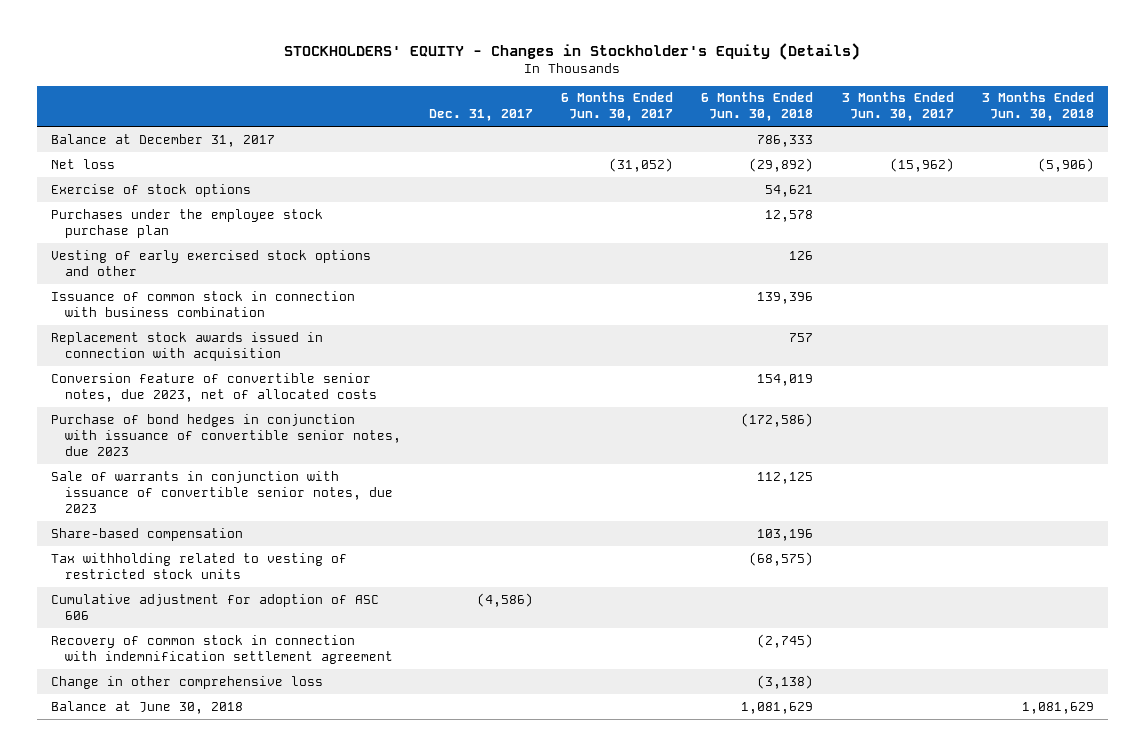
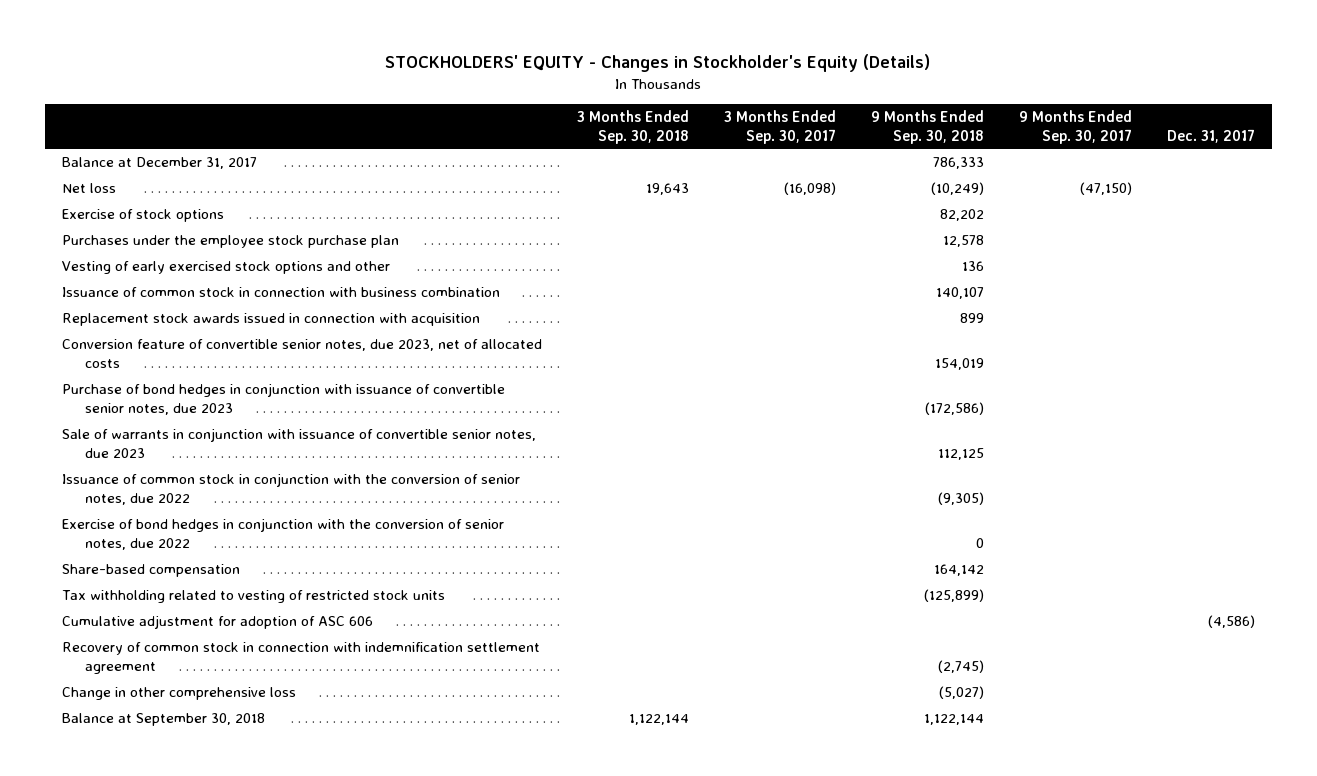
[561,92,674,122] 6 Months Ended Jun. 30, 2017 -> none
[701,92,814,122] 6 Months Ended Jun. 30, 2018 -> none
[841,92,954,122] 3 Months Ended Jun. 30, 2017 -> none
[981,92,1094,122] 3 Months Ended Jun. 30, 2018 -> none
none -> [577,109,690,144] 3 Months Ended Sep. 30, 2018
none -> [724,109,837,144] 3 Months Ended Sep. 30, 2017
none -> [870,109,984,144] 9 Months Ended Sep. 30, 2018
none -> [1018,109,1132,144] 9 Months Ended Sep. 30, 2017
none -> [62,472,521,505] Issuance of common stock in conjunction with the conversion of senior notes, due 2022
none -> [62,517,505,550] Exercise of bond hedges in conjunction with the conversion of senior notes, due 2022
[50,700,243,714] Balance at June 30, 2018 -> [62,712,266,726] Balance at September 30, 2018

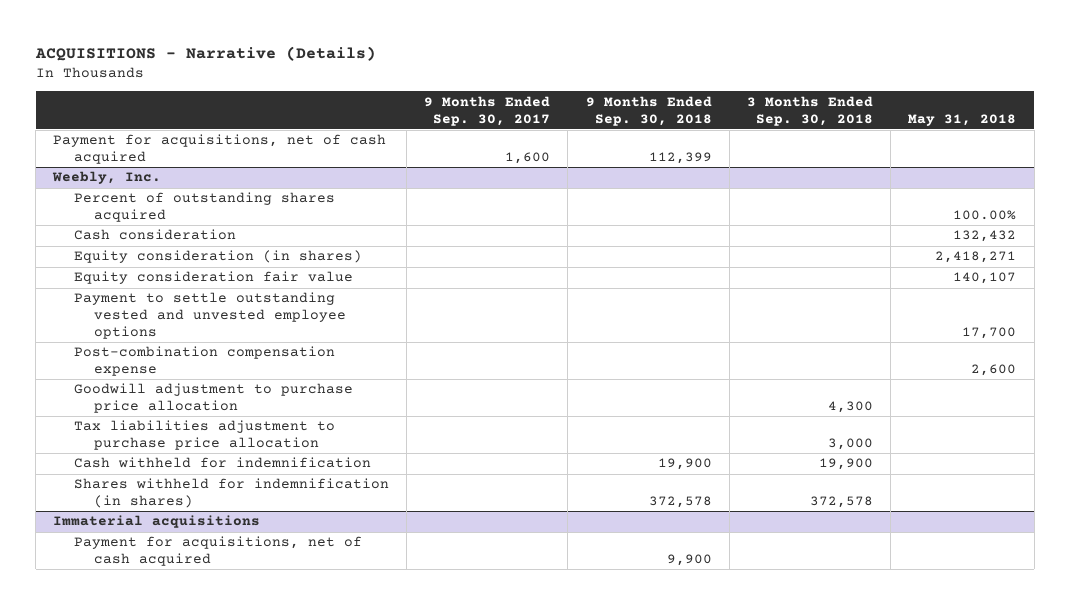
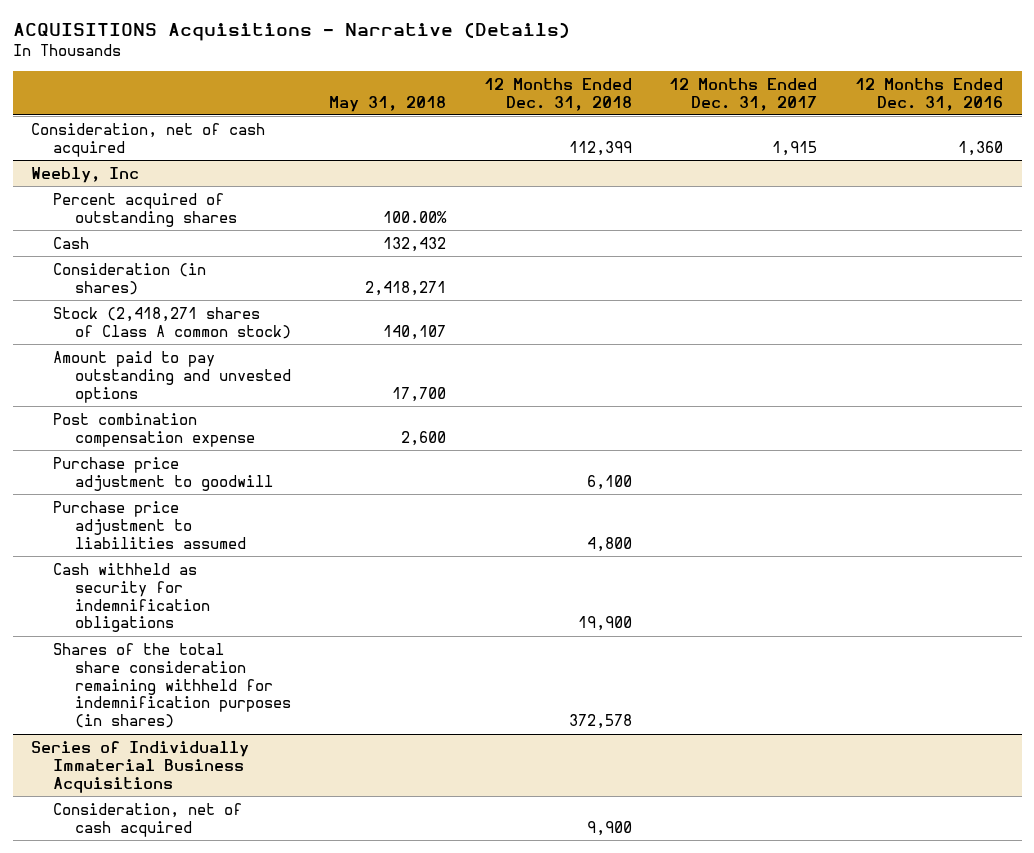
[34,45,376,61] ACQUISITIONS - Narrative (Details) -> [12,21,570,41] ACQUISITIONS Acquisitions - Narrative (Details)
[424,95,551,126] 9 Months Ended Sep. 30, 2017 -> none
[585,95,712,126] 9 Months Ended Sep. 30, 2018 -> none
[747,95,874,126] 3 Months Ended Sep. 30, 2018 -> none
none -> [483,77,632,111] 12 Months Ended Dec. 31, 2018
none -> [669,77,818,111] 12 Months Ended Dec. 31, 2017
none -> [855,77,1004,111] 12 Months Ended Dec. 31, 2016
[53,134,387,165] Payment for acquisitions, net of cash acquired -> [31,122,266,157] Consideration, net of cash acquired
[52,171,162,185] Weebly, Inc. -> [31,166,140,183] Weebly, Inc
[73,192,335,223] Percent of outstanding shares acquired -> [53,192,238,227] Percent acquired of outstanding shares
[73,229,236,241] Cash consideration -> [53,236,90,249] Cash
[73,250,362,264] Equity consideration (in shares) -> [53,262,207,295] Consideration (in shares)
[73,271,353,285] Equity consideration fair value -> [53,306,292,339] Stock (2,418,271 shares of Class A common stock)
[73,292,347,340] Payment to settle outstanding vested and unvested employee options -> [53,350,292,403] Amount paid to pay outstanding and unvested options
[73,346,335,377] Post-combination compensation expense -> [53,412,256,447] Post combination compensation expense
[73,383,353,414] Goodwill adjustment to purchase price allocation -> [53,456,274,491] Purchase price adjustment to goodwill
[73,420,335,451] Tax liabilities adjustment to purchase price allocation -> [53,500,247,549] Purchase price adjustment to liabilities assumed
[73,457,371,469] Cash withheld for indemnification -> [53,562,211,633] Cash withheld as security for indemnification obligations
[73,478,389,509] Shares withheld for indemnification (in shares) -> [53,642,292,729] Shares of the total share consideration remaining withheld for indemnification purposes (in shares)
[53,515,261,529] Immaterial acquisitions -> [31,740,250,793] Series of Individually Immaterial Business Acquisitions
[73,536,362,567] Payment for acquisitions, net of cash acquired -> [53,802,243,837] Consideration, net of cash acquired

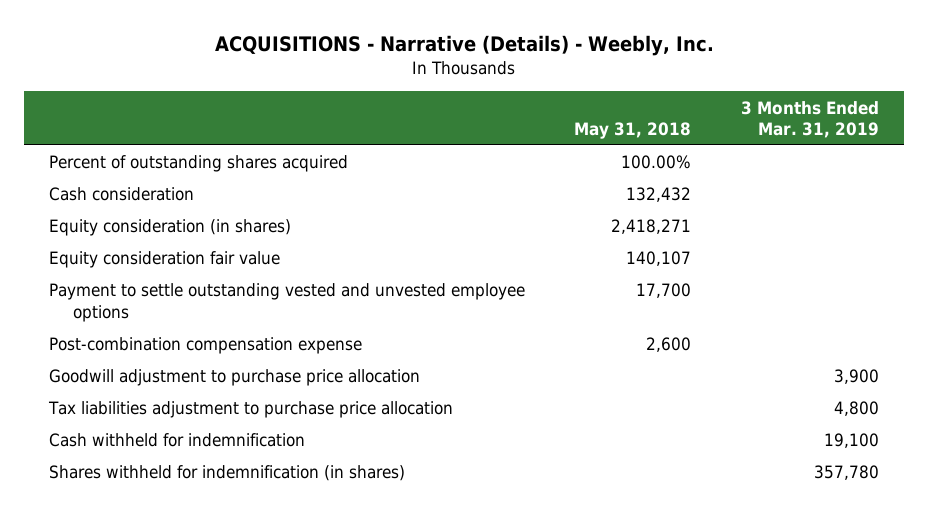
[12,21,570,41] ACQUISITIONS Acquisitions - Narrative (Details) -> [214,34,714,56] ACQUISITIONS - Narrative (Details) - Weebly, Inc.
[483,77,632,111] 12 Months Ended Dec. 31, 2018 -> none
[669,77,818,111] 12 Months Ended Dec. 31, 2017 -> none
[855,77,1004,111] 12 Months Ended Dec. 31, 2016 -> none
none -> [740,100,879,139] 3 Months Ended Mar. 31, 2019
[31,122,266,157] Consideration, net of cash acquired -> none
[31,166,140,183] Weebly, Inc -> none
[53,192,238,227] Percent acquired of outstanding shares -> none
[53,236,90,249] Cash -> none
[53,262,207,295] Consideration (in shares) -> none
[53,306,292,339] Stock (2,418,271 shares of Class A common stock) -> none
[53,350,292,403] Amount paid to pay outstanding and unvested options -> none
[53,412,256,447] Post combination compensation expense -> none
[53,456,274,491] Purchase price adjustment to goodwill -> none
[53,500,247,549] Purchase price adjustment to liabilities assumed -> none
[53,562,211,633] Cash withheld as security for indemnification obligations -> none
[53,642,292,729] Shares of the total share consideration remaining withheld for indemnification purposes (in shares) -> none
[31,740,250,793] Series of Individually Immaterial Business Acquisitions -> none
[53,802,243,837] Consideration, net of cash acquired -> none
none -> [48,155,348,173] Percent of outstanding shares acquired
none -> [48,187,194,202] Cash consideration
none -> [48,219,291,237] Equity consideration (in shares)
none -> [48,251,280,269] Equity consideration fair value
none -> [48,283,525,322] Payment to settle outstanding vested and unvested employee options
none -> [48,337,362,355] Post-combination compensation expense
none -> [48,369,420,387] Goodwill adjustment to purchase price allocation
none -> [47,401,453,419] Tax liabilities adjustment to purchase price allocation
none -> [48,433,305,448] Cash withheld for indemnification
none -> [48,465,405,482] Shares withheld for indemnification (in shares)

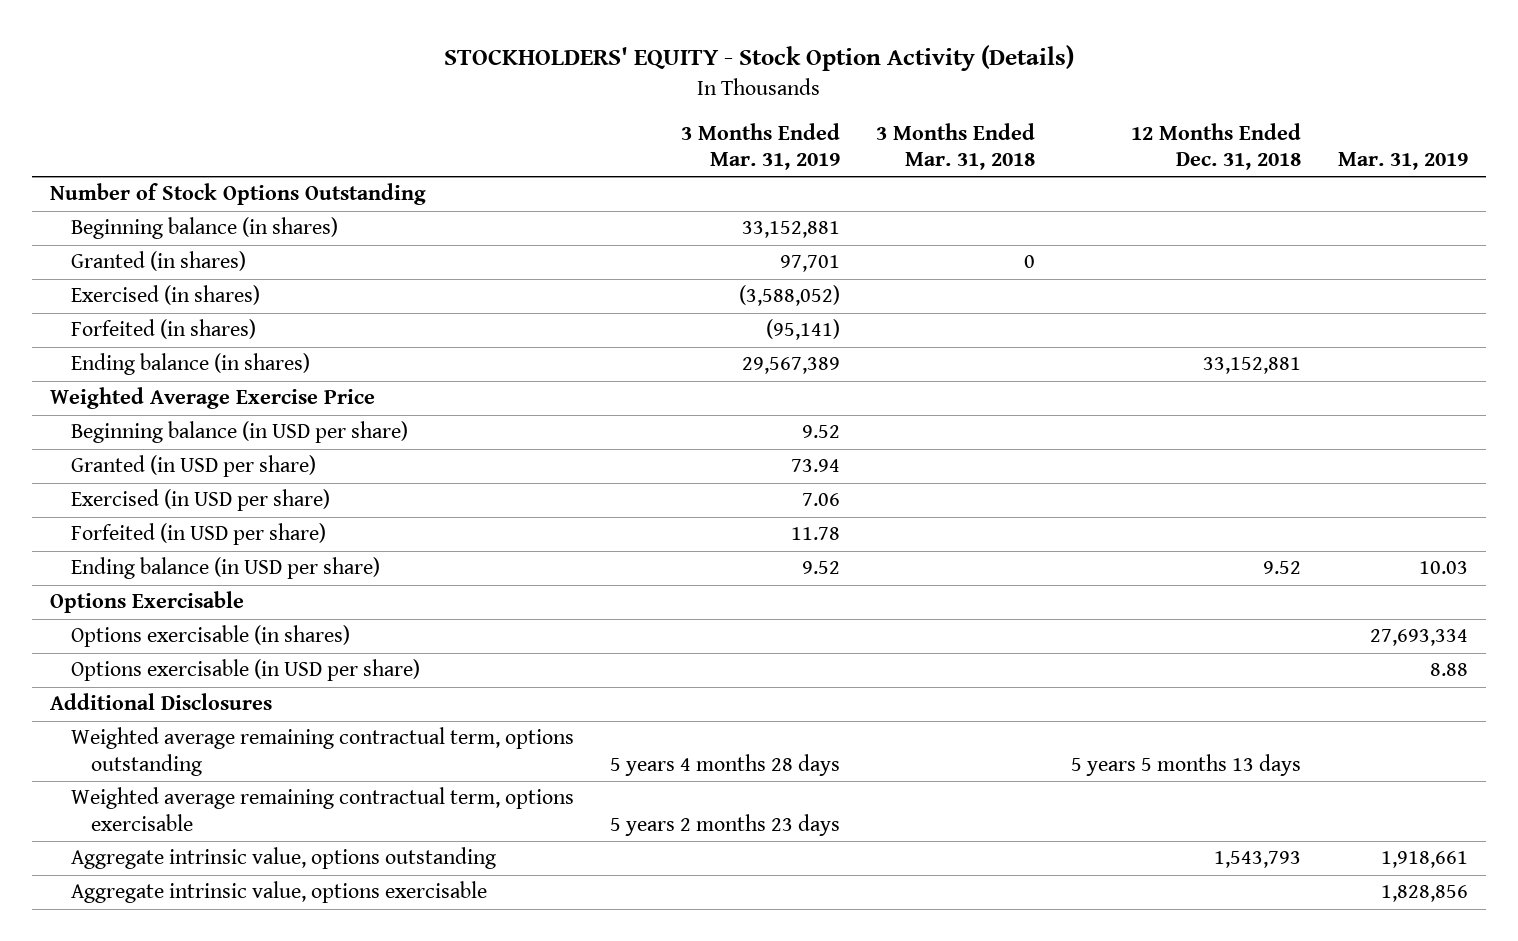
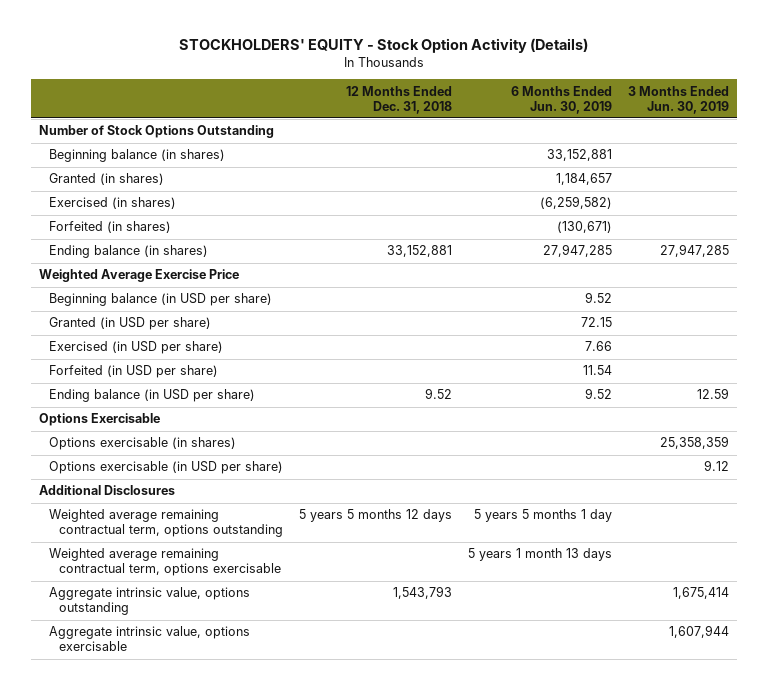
[680,122,840,171] 3 Months Ended Mar. 31, 2019 -> none
[876,122,1036,171] 3 Months Ended Mar. 31, 2018 -> none
[1337,152,1468,171] Mar. 31, 2019 -> none
none -> [511,85,613,114] 6 Months Ended Jun. 30, 2019
none -> [628,85,730,114] 3 Months Ended Jun. 30, 2019
[1071,754,1302,777] 5 years 5 months 13 days -> [299,509,453,523] 5 years 5 months 12 days

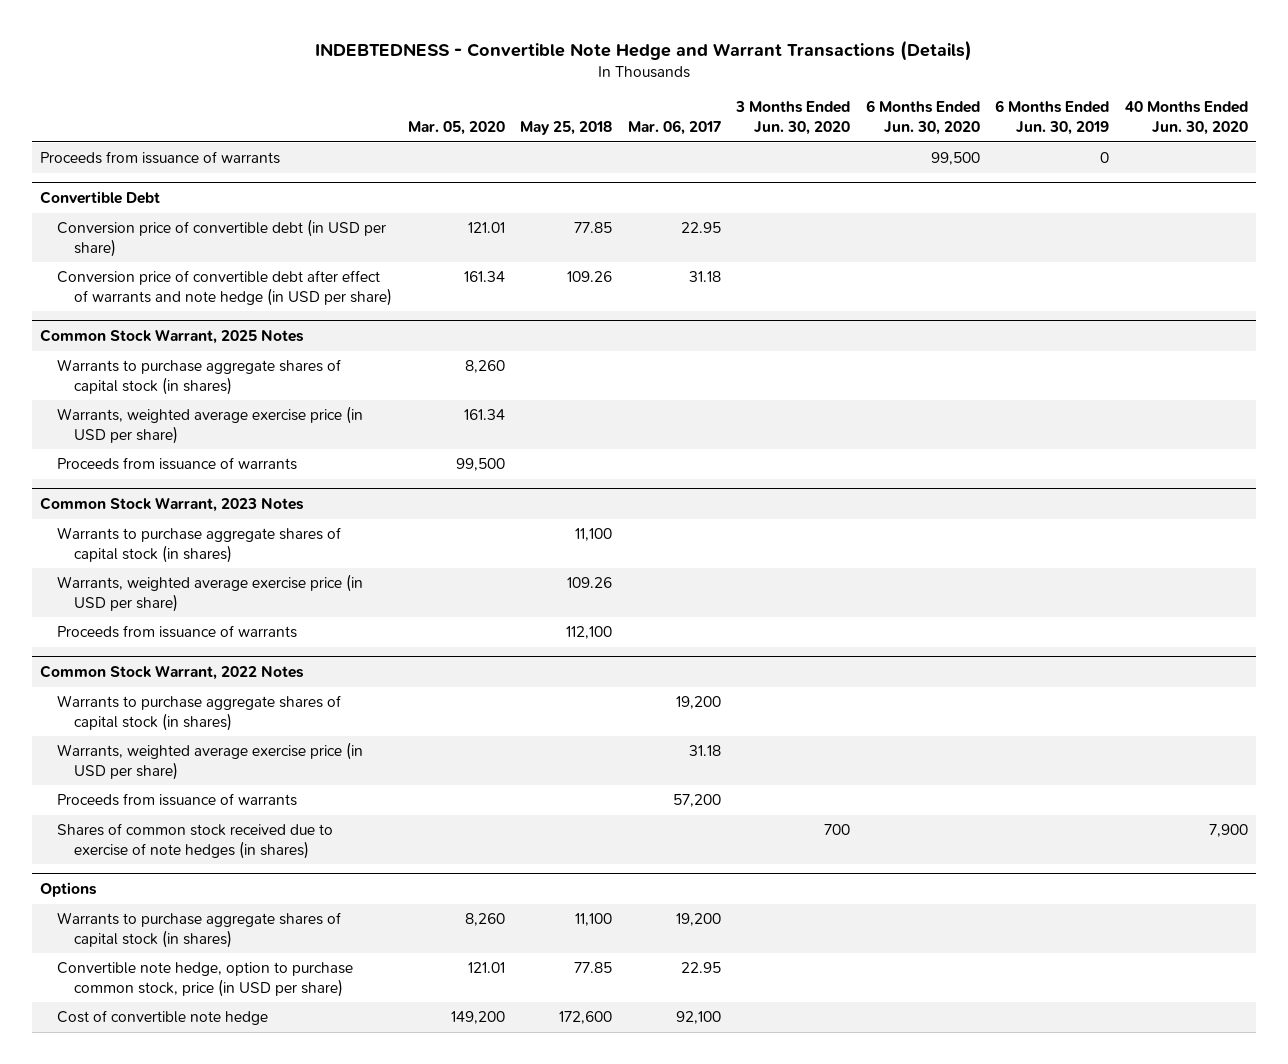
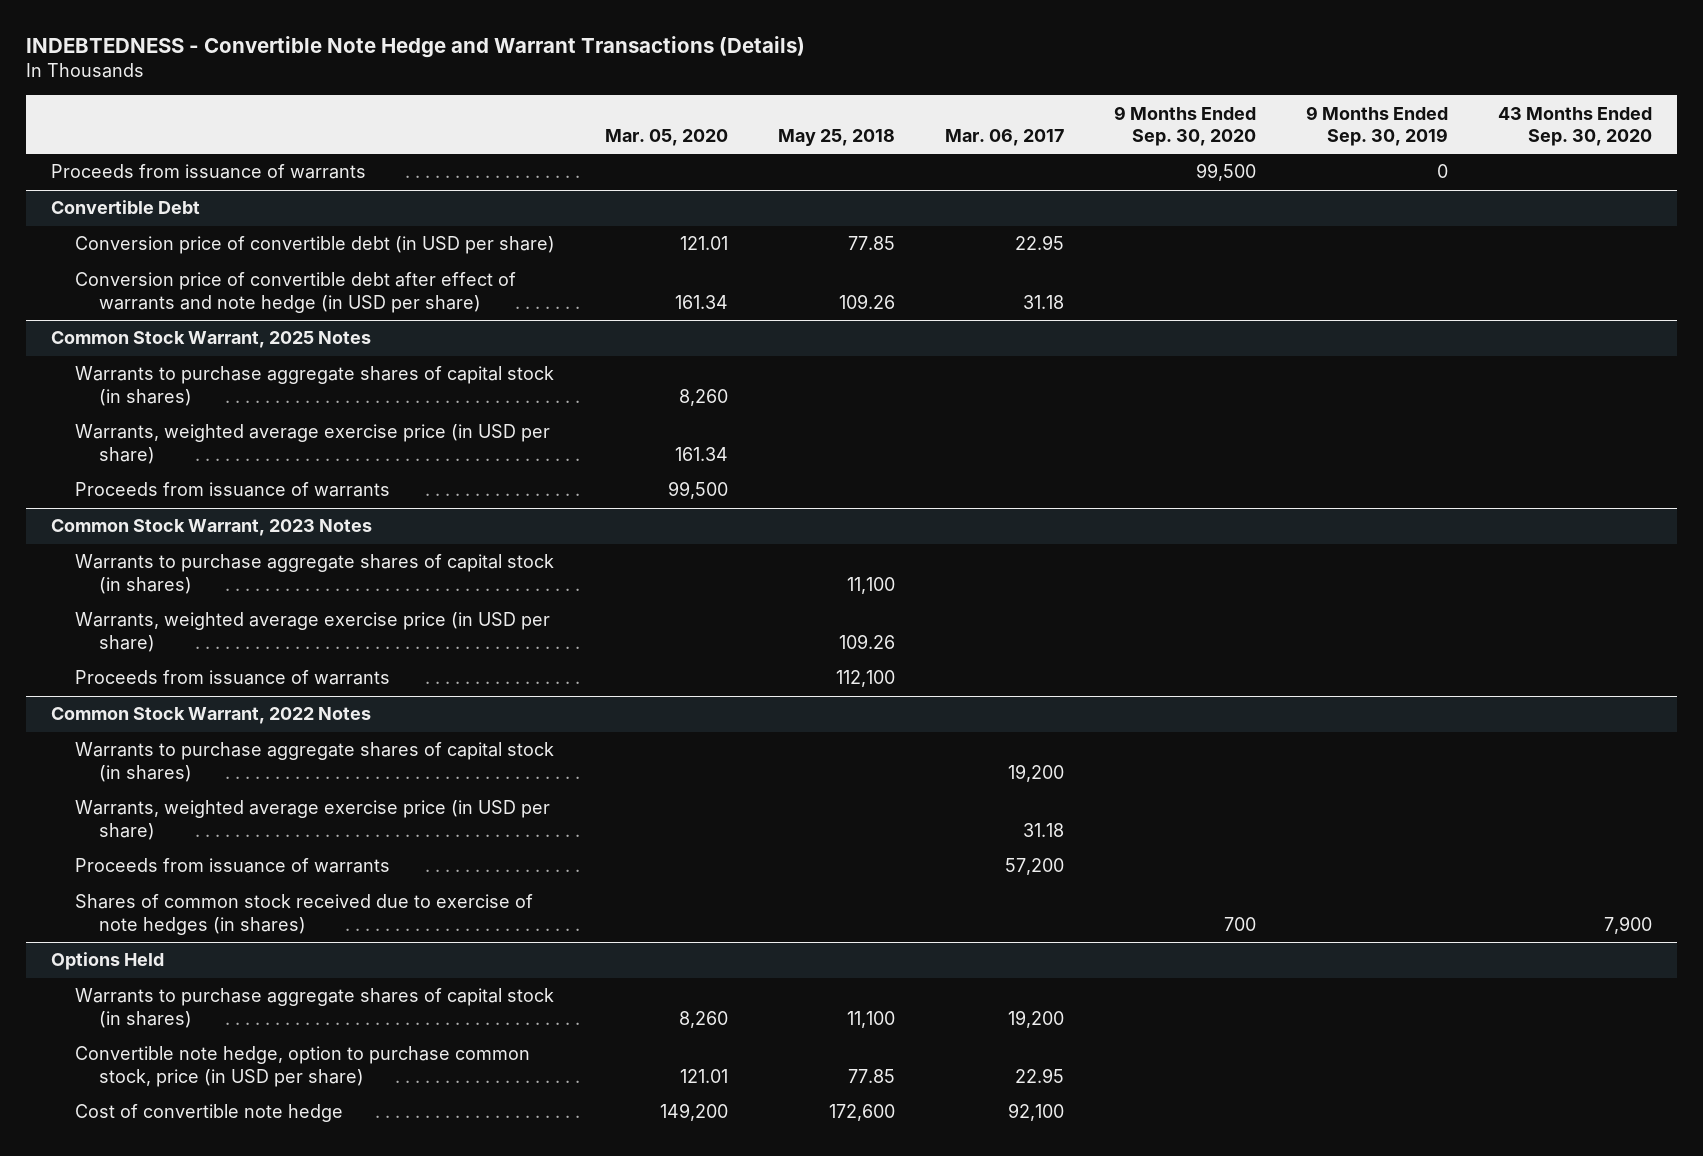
[735,101,851,136] 3 Months Ended Jun. 30, 2020 -> none
[865,100,980,136] 6 Months Ended Jun. 30, 2020 -> none
[995,100,1110,136] 6 Months Ended Jun. 30, 2019 -> none
[1124,101,1248,136] 40 Months Ended Jun. 30, 2020 -> none
none -> [1113,105,1256,146] 9 Months Ended Sep. 30, 2020
none -> [1305,105,1448,146] 9 Months Ended Sep. 30, 2019
none -> [1497,106,1652,146] 43 Months Ended Sep. 30, 2020
[39,882,97,898] Options -> [50,952,164,971] Options Held

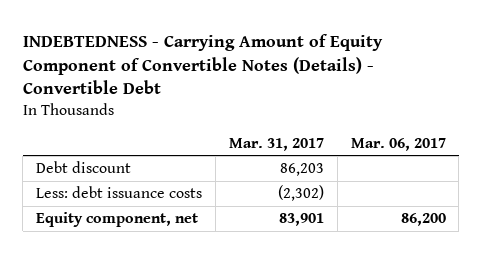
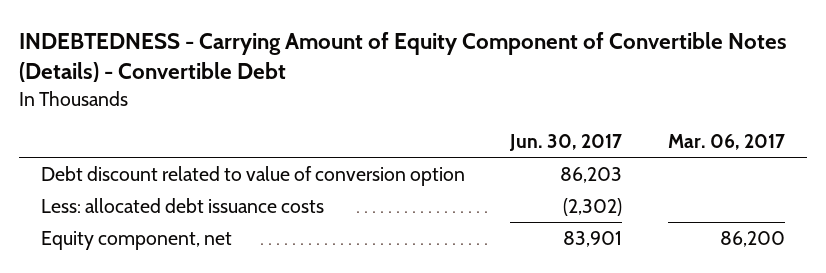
[228,137,324,151] Mar. 31, 2017 -> none
none -> [509,134,623,152] Jun. 30, 2017
[36,161,132,174] Debt discount -> [41,165,466,186] Debt discount related to value of conversion option
[36,186,203,199] Less: debt issuance costs -> [41,197,325,213] Less: allocated debt issuance costs

